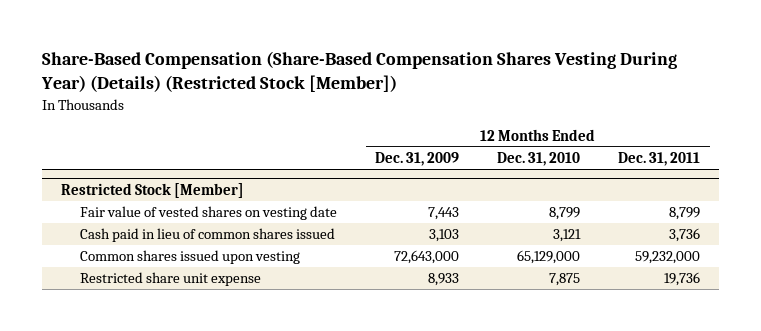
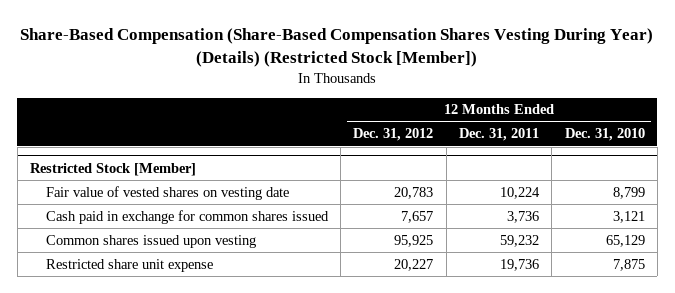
[375,152,460,167] Dec. 31, 2009 -> none
none -> [353,128,434,142] Dec. 31, 2012
[669,207,701,221] 8,799 -> [500,186,541,199] 10,224
[80,228,336,243] Cash paid in lieu of common shares issued -> [45,209,329,224] Cash paid in exchange for common shares issued
[517,250,581,265] 65,129,000 -> [605,234,645,247] 65,129
[635,251,701,265] 59,232,000 -> [500,234,540,247] 59,232

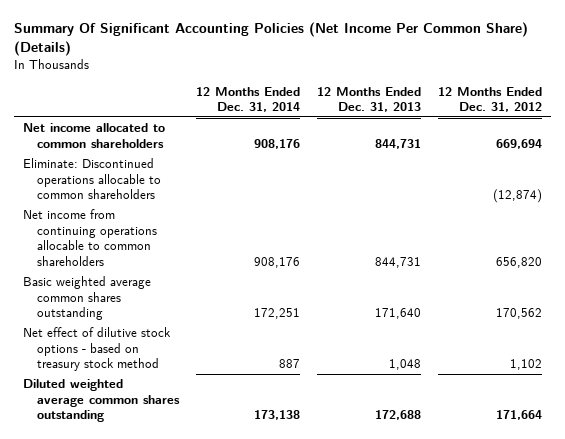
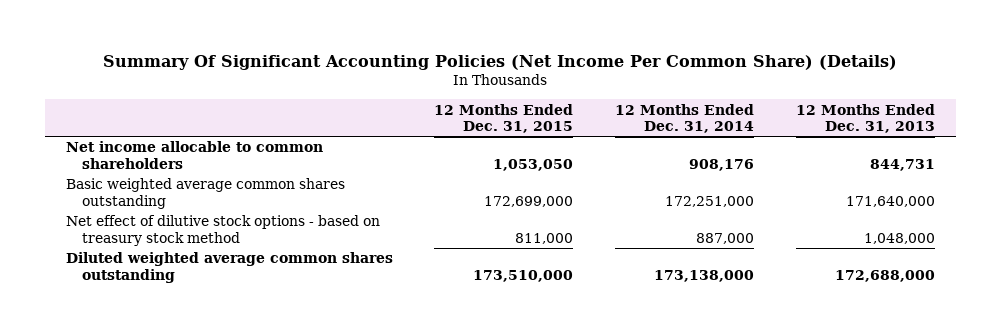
[438,86,543,113] 12 Months Ended Dec. 31, 2012 -> none
none -> [434,103,574,134] 12 Months Ended Dec. 31, 2015
[22,158,161,200] Eliminate: Discontinued operations allocable to common shareholders -> none
[22,209,157,266] Net income from continuing operations allocable to common shareholders -> none
[22,123,165,148] Net income allocated to common shareholders -> [65,141,323,169] Net income allocable to common shareholders
[253,308,300,320] 172,251 -> [665,195,755,207] 172,251,000
[374,308,421,320] 171,640 -> [845,195,935,207] 171,640,000
[278,359,300,369] 887 -> [696,232,755,244] 887,000
[388,359,421,371] 1,048 -> [863,232,935,244] 1,048,000
[253,410,300,421] 173,138 -> [654,269,755,282] 173,138,000
[374,410,421,421] 172,688 -> [834,269,935,282] 172,688,000

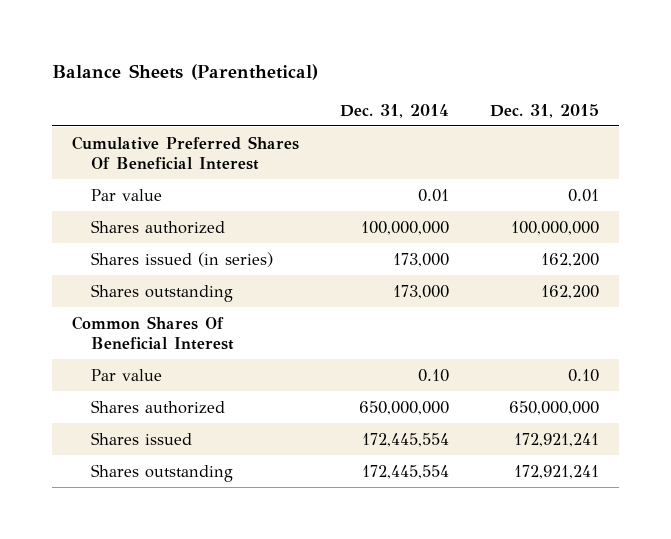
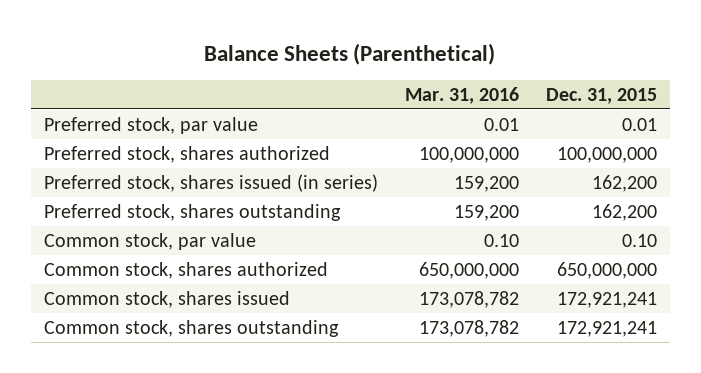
[340,103,450,118] Dec. 31, 2014 -> none
none -> [404,86,519,104] Mar. 31, 2016
[72,135,300,170] Cumulative Preferred Shares Of Beneficial Interest -> none
[72,315,234,350] Common Shares Of Beneficial Interest -> none
[90,188,162,201] Par value -> [44,116,259,134] Preferred stock, par value
[90,219,225,234] Shares authorized -> [44,145,331,163] Preferred stock, shares authorized
[90,251,273,267] Shares issued (in series) -> [44,173,379,192] Preferred stock, shares issued (in series)
[90,283,233,302] Shares outstanding -> [44,203,342,221] Preferred stock, shares outstanding
[90,368,162,381] Par value -> [44,232,257,250] Common stock, par value
[90,399,225,414] Shares authorized -> [44,261,329,279] Common stock, shares authorized
[90,431,192,445] Shares issued -> [44,290,291,308] Common stock, shares issued
[90,463,233,482] Shares outstanding -> [44,319,340,337] Common stock, shares outstanding

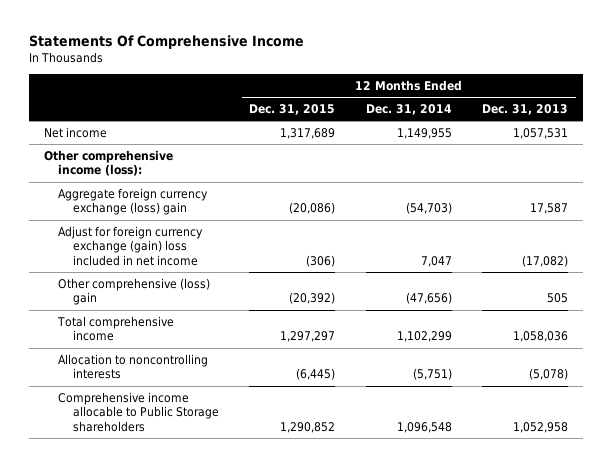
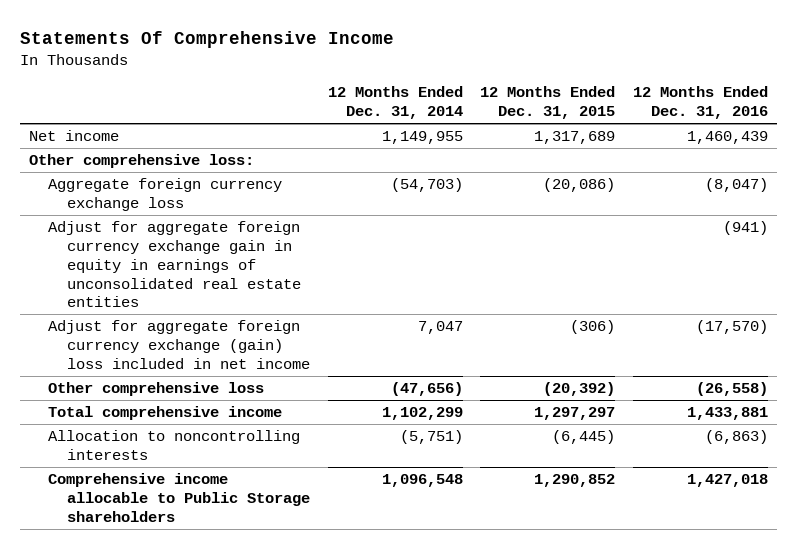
[482,103,569,115] Dec. 31, 2013 -> none
none -> [632,86,768,120] 12 Months Ended Dec. 31, 2016
[43,149,173,177] Other comprehensive income (loss): -> [28,154,254,169] Other comprehensive loss:
[58,187,209,216] Aggregate foreign currency exchange (loss) gain -> [48,178,283,211] Aggregate foreign currency exchange loss
none -> [48,221,302,308] Adjust for aggregate foreign currency exchange gain in equity in earnings of unconsolidated real estate entities
[58,225,204,266] Adjust for foreign currency exchange (gain) loss included in net income -> [48,320,311,369] Adjust for aggregate foreign currency exchange (gain) loss included in net income
[58,277,211,306] Other comprehensive (loss) gain -> [48,382,265,397] Other comprehensive loss

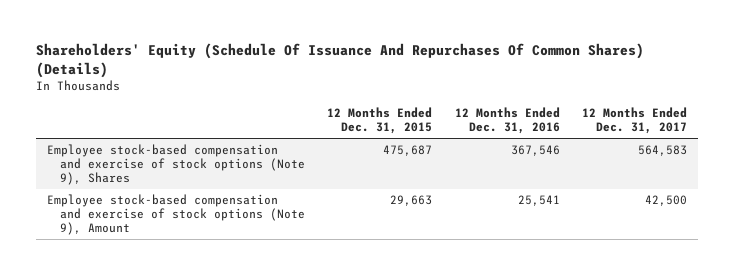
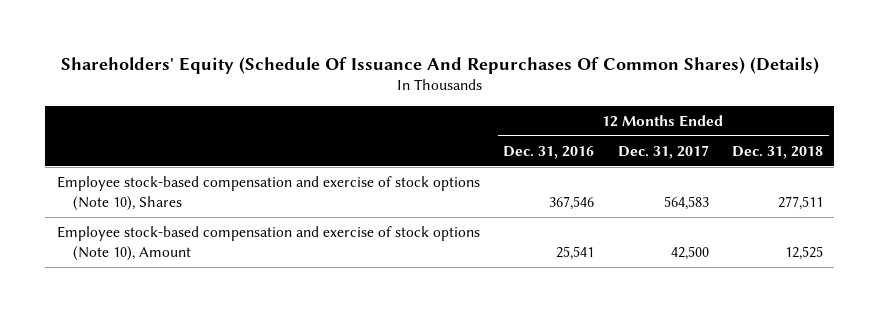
[327,107,433,135] 12 Months Ended Dec. 31, 2015 -> none
none -> [731,145,823,159] Dec. 31, 2018
[46,144,306,186] Employee stock-based compensation and exercise of stock options (Note 9), Shares -> [57,176,481,211] Employee stock-based compensation and exercise of stock options (Note 10), Shares
[46,194,306,236] Employee stock-based compensation and exercise of stock options (Note 9), Amount -> [57,226,481,261] Employee stock-based compensation and exercise of stock options (Note 10), Amount

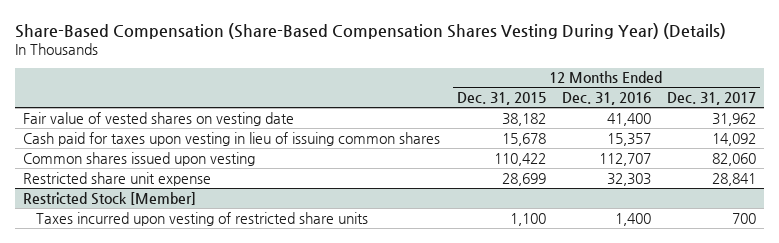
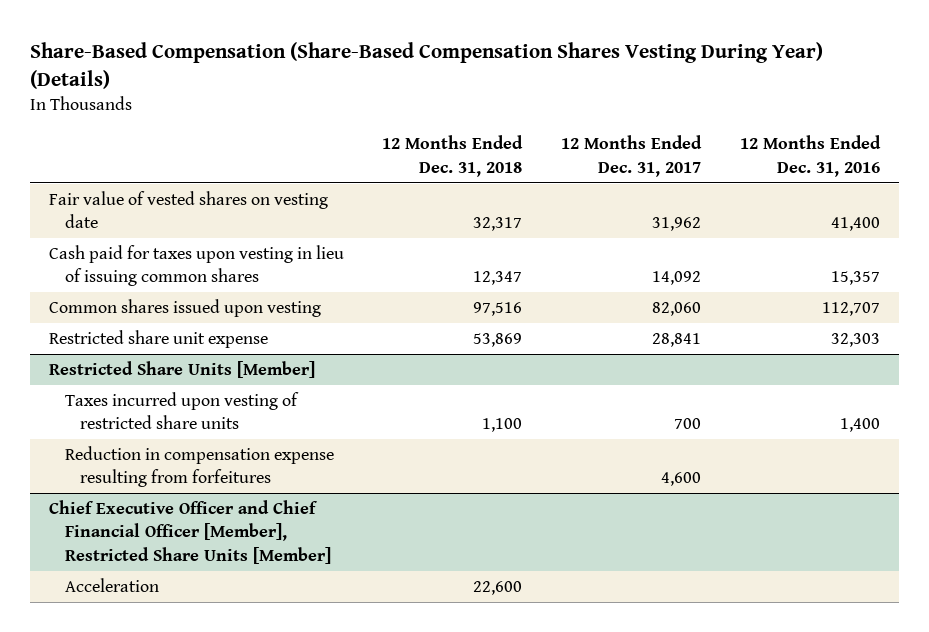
[456,92,546,106] Dec. 31, 2015 -> none
none -> [382,135,524,177] 12 Months Ended Dec. 31, 2018
[23,191,197,205] Restricted Stock [Member] -> none
none -> [48,360,315,378] Restricted Share Units [Member]
none -> [64,445,334,488] Reduction in compensation expense resulting from forfeitures
none -> [48,499,331,565] Chief Executive Officer and Chief Financial Officer [Member], Restricted Share Units [Member]
none -> [64,577,159,592] Acceleration

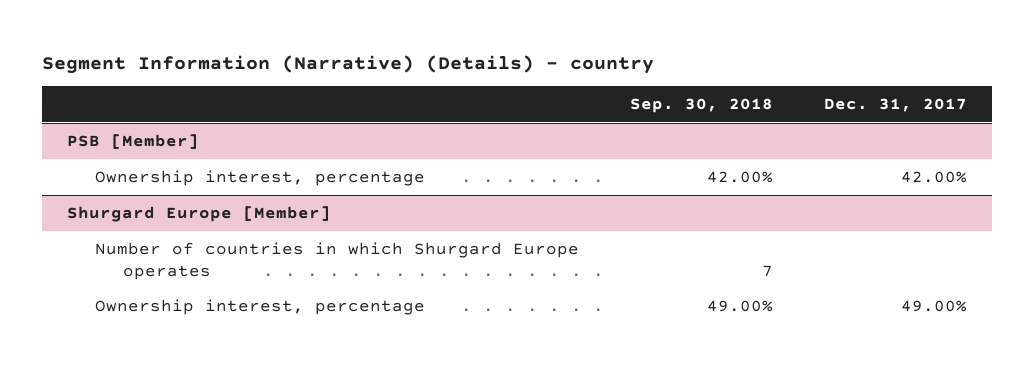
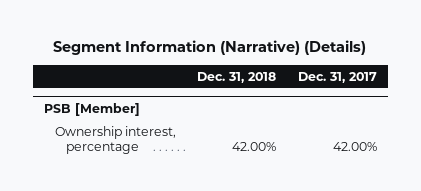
[41,54,654,74] Segment Information (Narrative) (Details) - country -> [53,40,367,56] Segment Information (Narrative) (Details)
[629,98,773,114] Sep. 30, 2018 -> none
none -> [197,71,277,83] Dec. 31, 2018
[67,205,332,222] Shurgard Europe [Member] -> none
[94,241,579,280] Number of countries in which Shurgard Europe operates -> none
[94,298,425,315] Ownership interest, percentage -> none

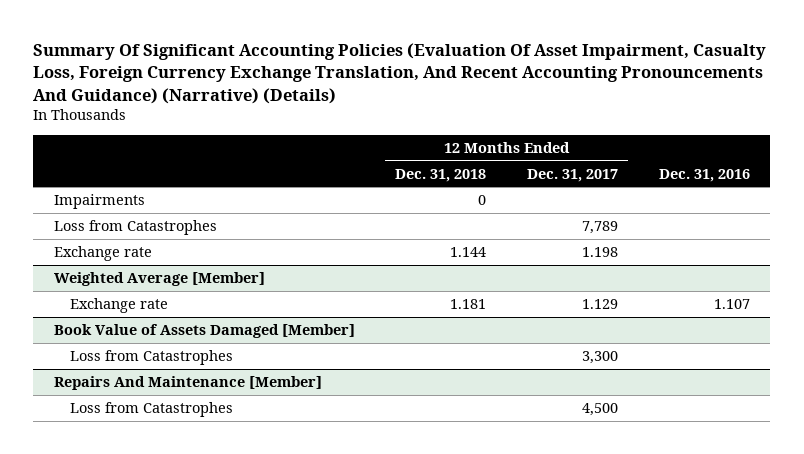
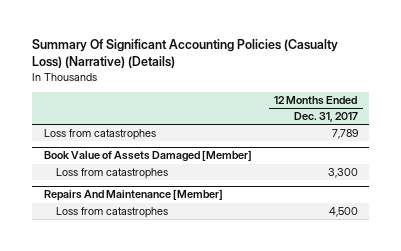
[33,42,767,104] Summary Of Significant Accounting Policies (Evaluation Of Asset Impairment, Casualty Loss, Foreign Currency Exchange Translation, And Recent Accounting Pronouncements And Guidance) (Narrative) (Details) -> [32,39,339,69] Summary Of Significant Accounting Policies (Casualty Loss) (Narrative) (Details)
[395,168,487,182] Dec. 31, 2018 -> none
[658,168,750,182] Dec. 31, 2016 -> none
[53,194,145,210] Impairments -> none
[53,246,152,262] Exchange rate -> none
[53,272,265,287] Weighted Average [Member] -> none
[70,298,169,314] Exchange rate -> none
[53,220,217,236] Loss from Catastrophes -> [43,129,156,141] Loss from catastrophes
[70,350,234,366] Loss from Catastrophes -> [55,168,168,180] Loss from catastrophes
[70,402,234,418] Loss from Catastrophes -> [55,207,168,219] Loss from catastrophes

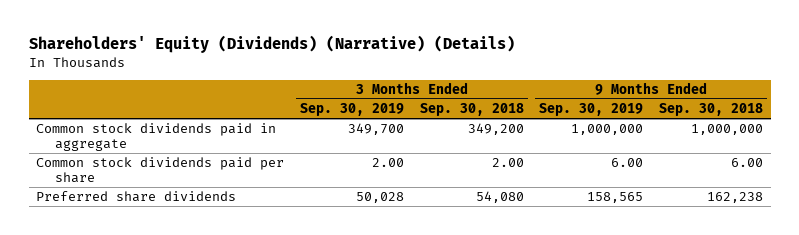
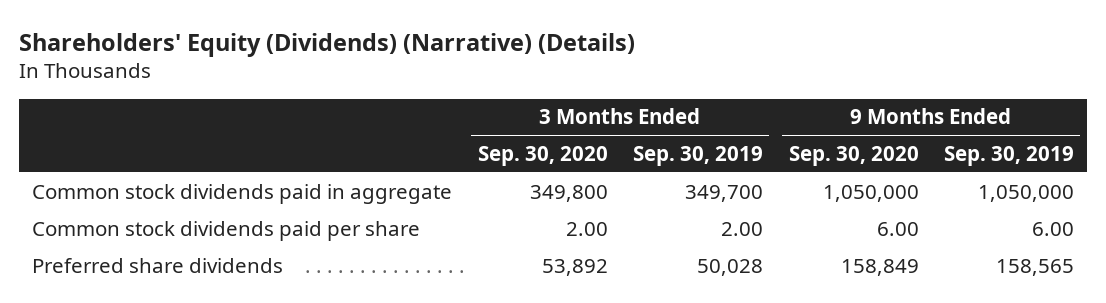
[419,103,524,117] Sep. 30, 2018 -> none
[658,103,763,117] Sep. 30, 2018 -> none
none -> [477,145,608,166] Sep. 30, 2020
none -> [788,145,919,166] Sep. 30, 2020
[571,124,644,136] 1,000,000 -> [977,184,1074,202] 1,050,000

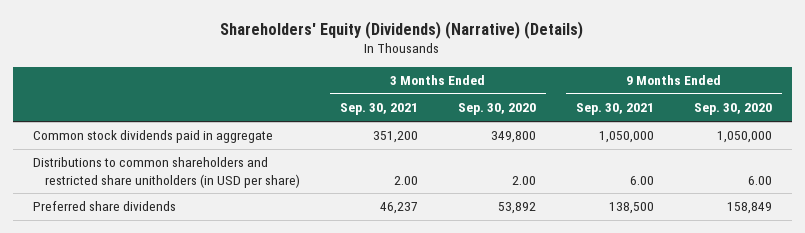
[633,145,764,166] Sep. 30, 2019 -> none
[943,145,1074,166] Sep. 30, 2019 -> none
none -> [339,103,418,116] Sep. 30, 2021
none -> [575,103,654,116] Sep. 30, 2021
[32,220,421,241] Common stock dividends paid per share -> none
none -> [33,157,300,188] Distributions to common shareholders and restricted share unitholders (in USD per share)

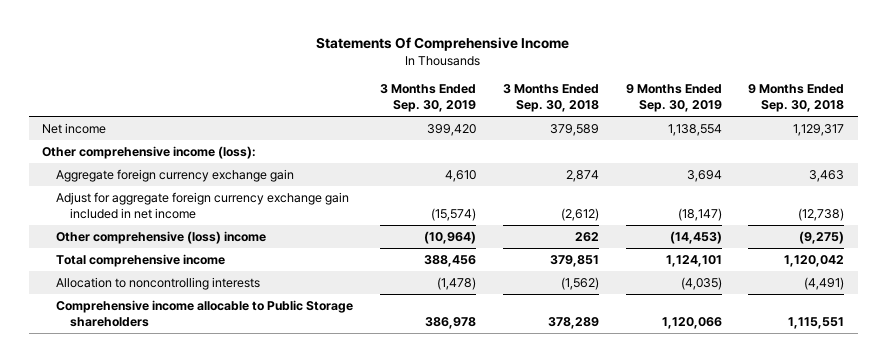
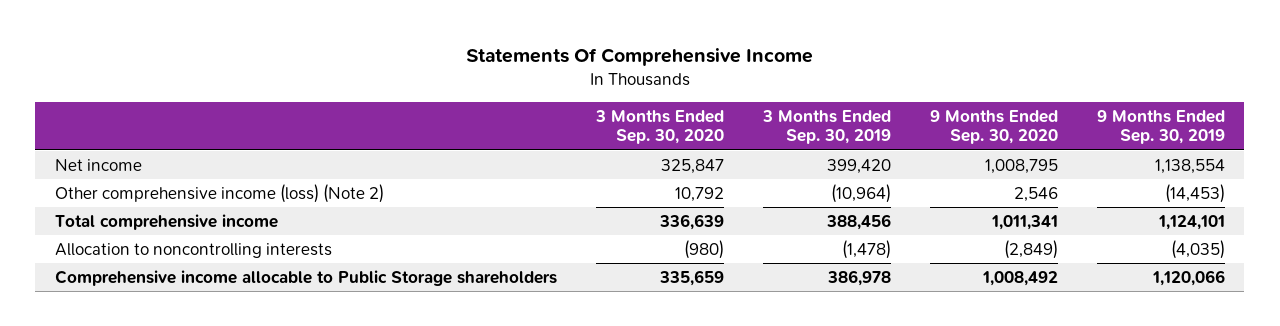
[502,84,599,112] 3 Months Ended Sep. 30, 2018 -> none
[748,84,845,112] 9 Months Ended Sep. 30, 2018 -> none
none -> [594,109,724,145] 3 Months Ended Sep. 30, 2020
none -> [929,109,1058,145] 9 Months Ended Sep. 30, 2020
[42,146,257,160] Other comprehensive income (loss): -> none
[56,169,295,183] Aggregate foreign currency exchange gain -> none
[56,192,350,219] Adjust for aggregate foreign currency exchange gain included in net income -> none
[56,231,267,245] Other comprehensive (loss) income -> [54,184,384,204] Other comprehensive income (loss) (Note 2)

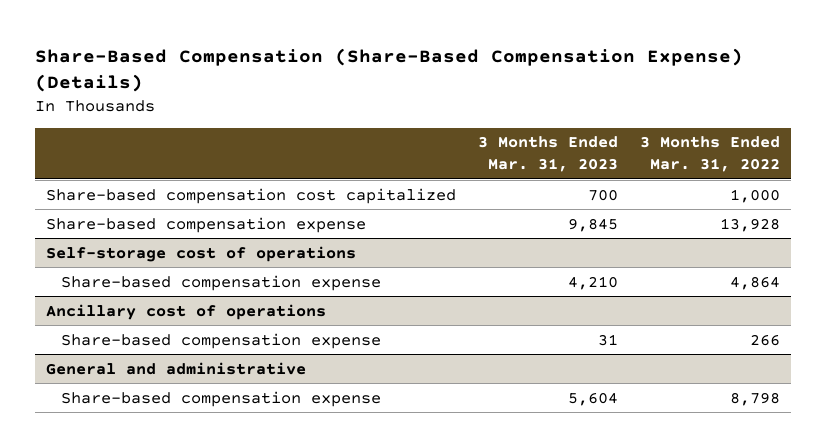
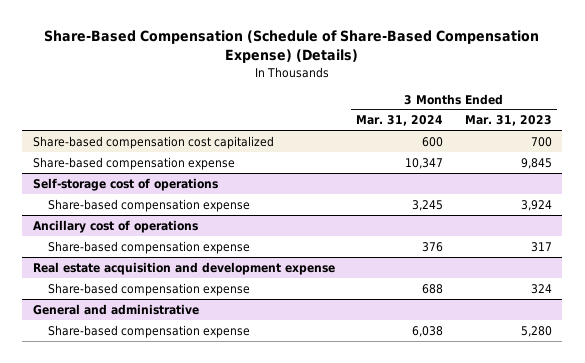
[35,47,744,92] Share-Based Compensation (Share-Based Compensation Expense) (Details) -> [44,30,540,64] Share-Based Compensation (Schedule of Share-Based Compensation Expense) (Details)
[640,136,781,172] 3 Months Ended Mar. 31, 2022 -> none
none -> [356,115,444,127] Mar. 31, 2024
[568,275,619,290] 4,210 -> [520,199,552,211] 3,924
[598,333,619,346] 31 -> [530,241,552,252] 317
none -> [33,261,336,275] Real estate acquisition and development expense
none -> [48,282,251,296] Share-based compensation expense
[568,391,619,406] 5,604 -> [520,325,552,337] 5,280

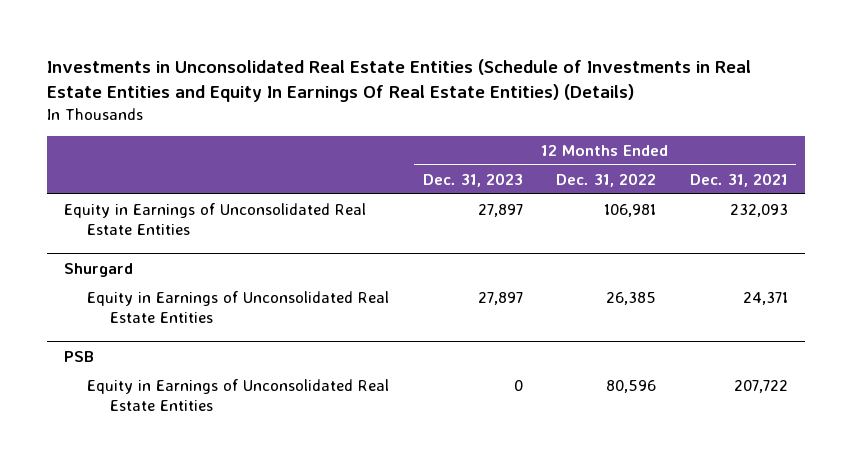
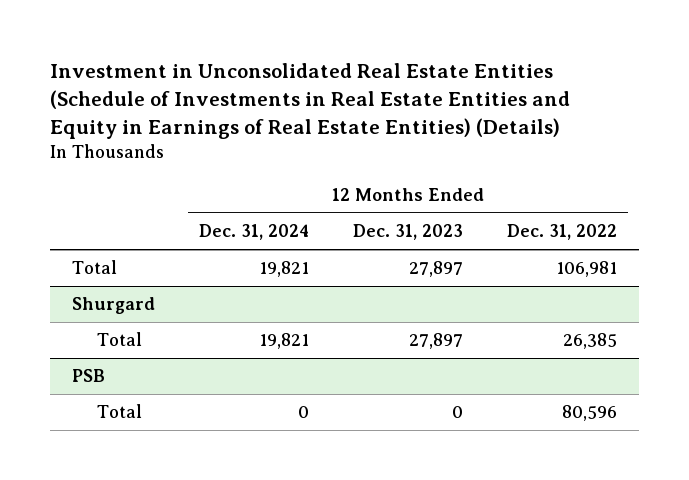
[47,58,752,102] Investments in Unconsolidated Real Estate Entities (Schedule of Investments in Real Estate Entities and Equity In Earnings Of Real Estate Entities) (Details) -> [50,63,571,140] Investment in Unconsolidated Real Estate Entities (Schedule of Investments in Real Estate Entities and Equity in Earnings of Real Estate Entities) (Details)
[690,172,789,187] Dec. 31, 2021 -> none
none -> [198,224,309,241] Dec. 31, 2024
[64,202,367,235] Equity in Earnings of Unconsolidated Real Estate Entities -> [72,260,118,275] Total
[87,290,390,323] Equity in Earnings of Unconsolidated Real Estate Entities -> [97,332,143,347] Total
[87,378,390,411] Equity in Earnings of Unconsolidated Real Estate Entities -> [97,404,143,419] Total

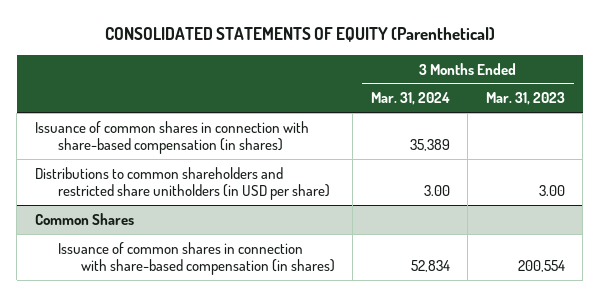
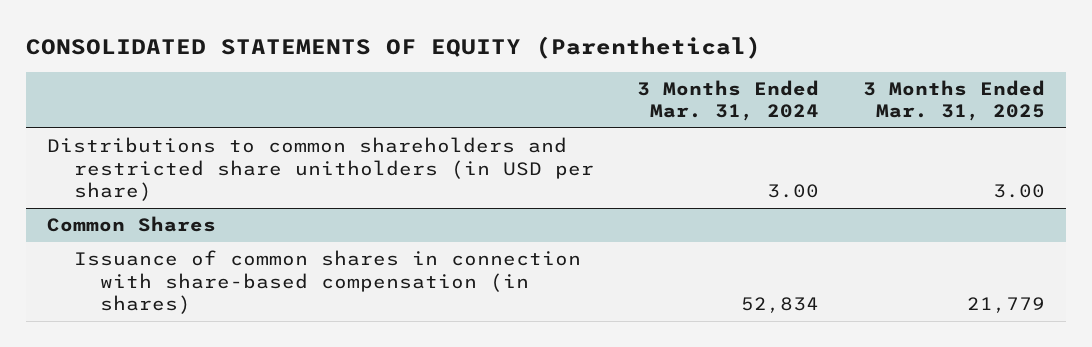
[485,92,565,106] Mar. 31, 2023 -> none
none -> [862,79,1045,122] 3 Months Ended Mar. 31, 2025
[34,120,309,155] Issuance of common shares in connection with share-based compensation (in shares) -> none

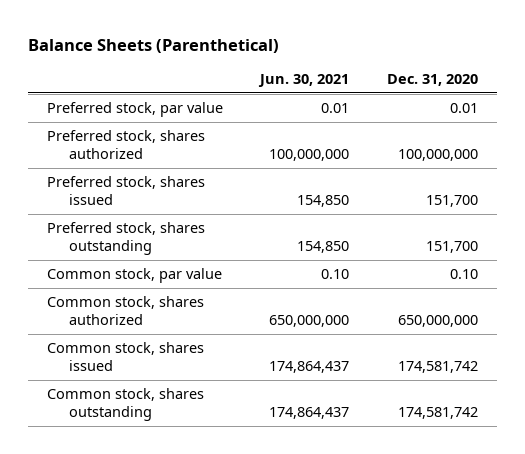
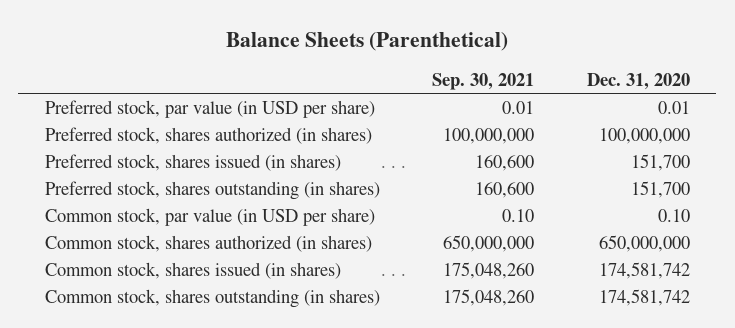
[258,74,350,88] Jun. 30, 2021 -> none
none -> [432,72,535,90] Sep. 30, 2021
[46,102,223,118] Preferred stock, par value -> [44,99,375,118] Preferred stock, par value (in USD per share)
[46,130,205,159] Preferred stock, shares authorized -> [44,126,372,144] Preferred stock, shares authorized (in shares)
[46,176,205,205] Preferred stock, shares issued -> [44,153,341,171] Preferred stock, shares issued (in shares)
[46,222,205,255] Preferred stock, shares outstanding -> [44,180,380,200] Preferred stock, shares outstanding (in shares)
[46,268,222,284] Common stock, par value -> [44,207,375,226] Common stock, par value (in USD per share)
[46,296,204,325] Common stock, shares authorized -> [44,234,372,252] Common stock, shares authorized (in shares)
[46,342,204,371] Common stock, shares issued -> [44,261,341,279] Common stock, shares issued (in shares)
[46,388,204,421] Common stock, shares outstanding -> [44,288,380,308] Common stock, shares outstanding (in shares)

